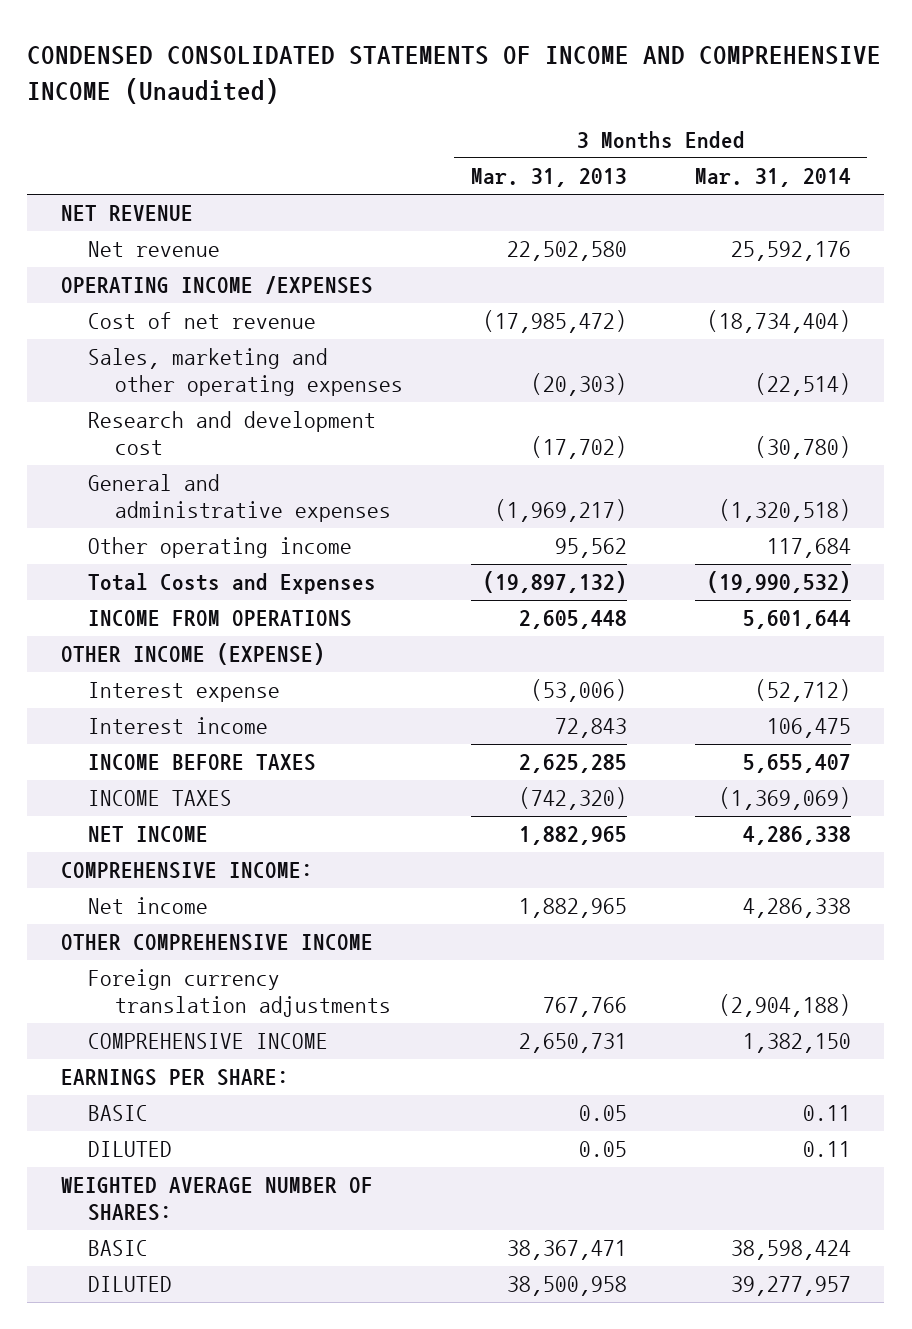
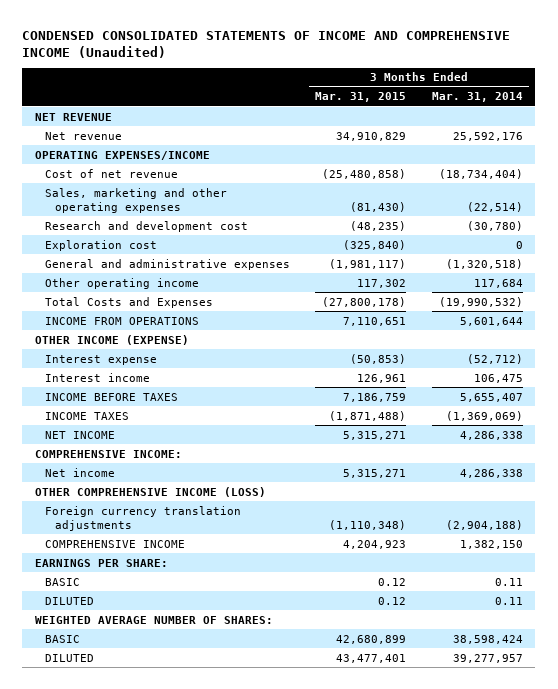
[470,168,627,188] Mar. 31, 2013 -> none
none -> [315,92,407,103] Mar. 31, 2015
[61,276,374,295] OPERATING INCOME /EXPENSES -> [34,150,210,160] OPERATING EXPENSES/INCOME
none -> [45,239,158,251] Exploration cost
[61,934,374,952] OTHER COMPREHENSIVE INCOME -> [34,486,266,497] OTHER COMPREHENSIVE INCOME (LOSS)

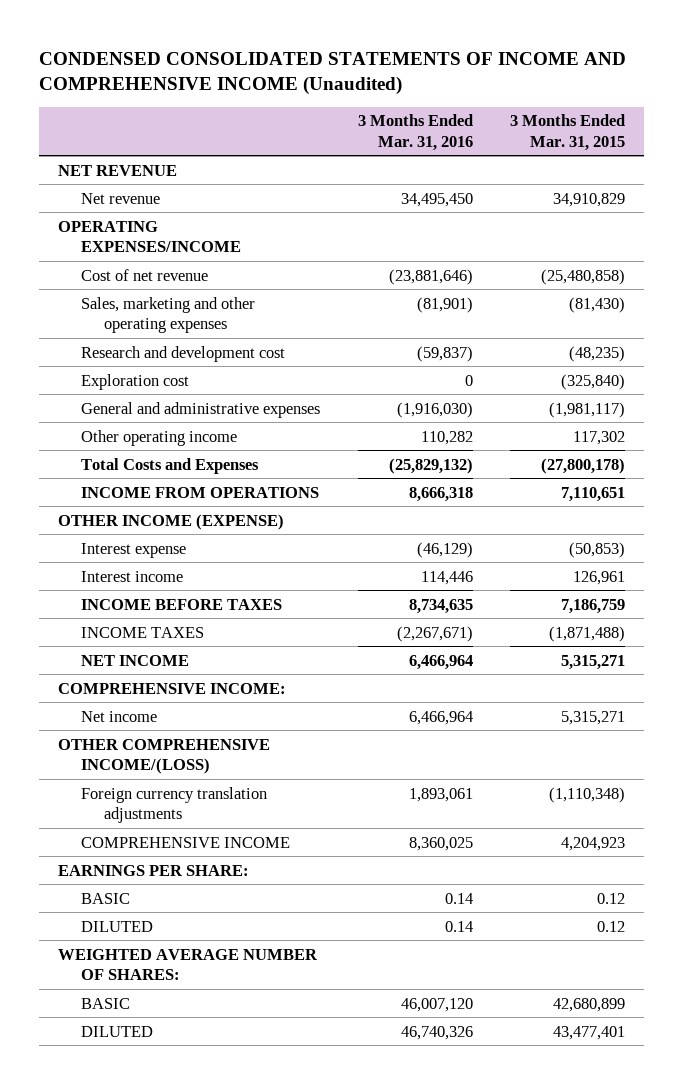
[431,92,523,103] Mar. 31, 2014 -> none
none -> [357,114,473,151] 3 Months Ended Mar. 31, 2016
[34,486,266,497] OTHER COMPREHENSIVE INCOME (LOSS) -> [57,738,270,774] OTHER COMPREHENSIVE INCOME/(LOSS)

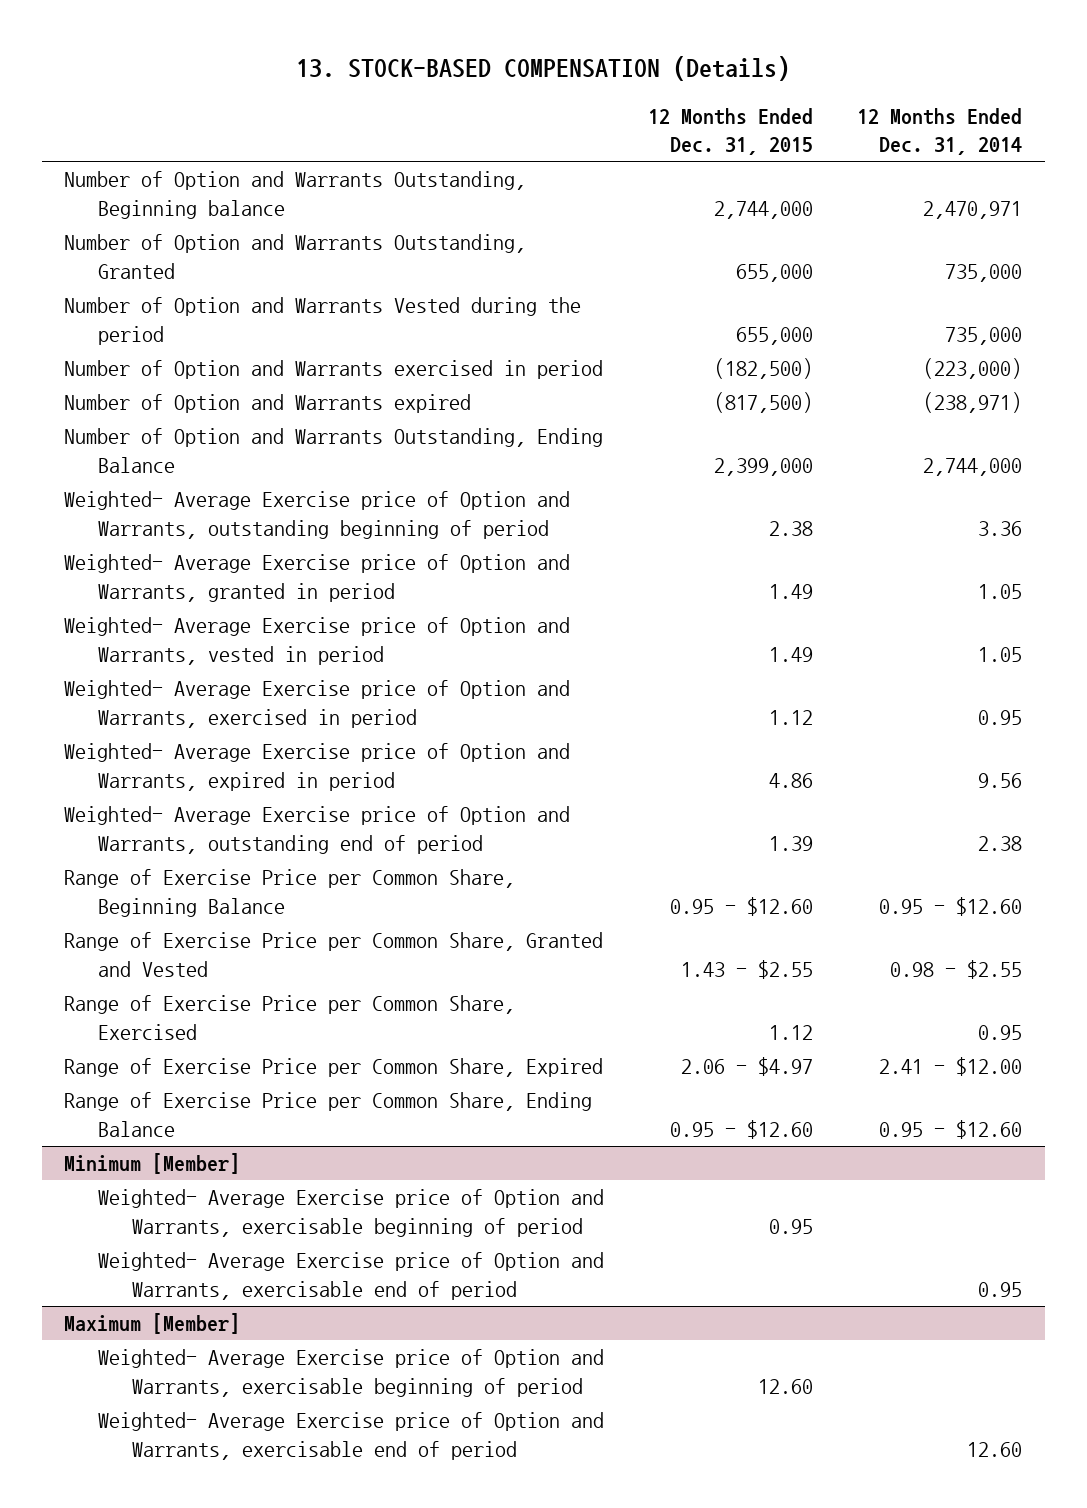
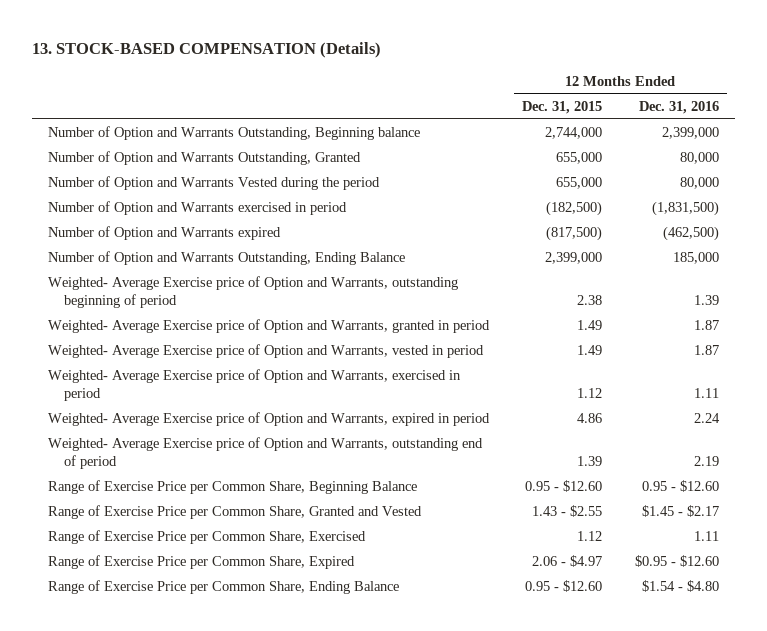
[857,107,1023,155] 12 Months Ended Dec. 31, 2014 -> none
none -> [638,100,719,114] Dec. 31, 2016
[64,1153,241,1175] Minimum [Member] -> none
[98,1189,605,1237] Weighted- Average Exercise price of Option and Warrants, exercisable beginning of period -> none
[98,1252,605,1300] Weighted- Average Exercise price of Option and Warrants, exercisable end of period -> none
[64,1313,241,1335] Maximum [Member] -> none
[98,1349,605,1397] Weighted- Average Exercise price of Option and Warrants, exercisable beginning of period -> none
[98,1412,605,1460] Weighted- Average Exercise price of Option and Warrants, exercisable end of period -> none

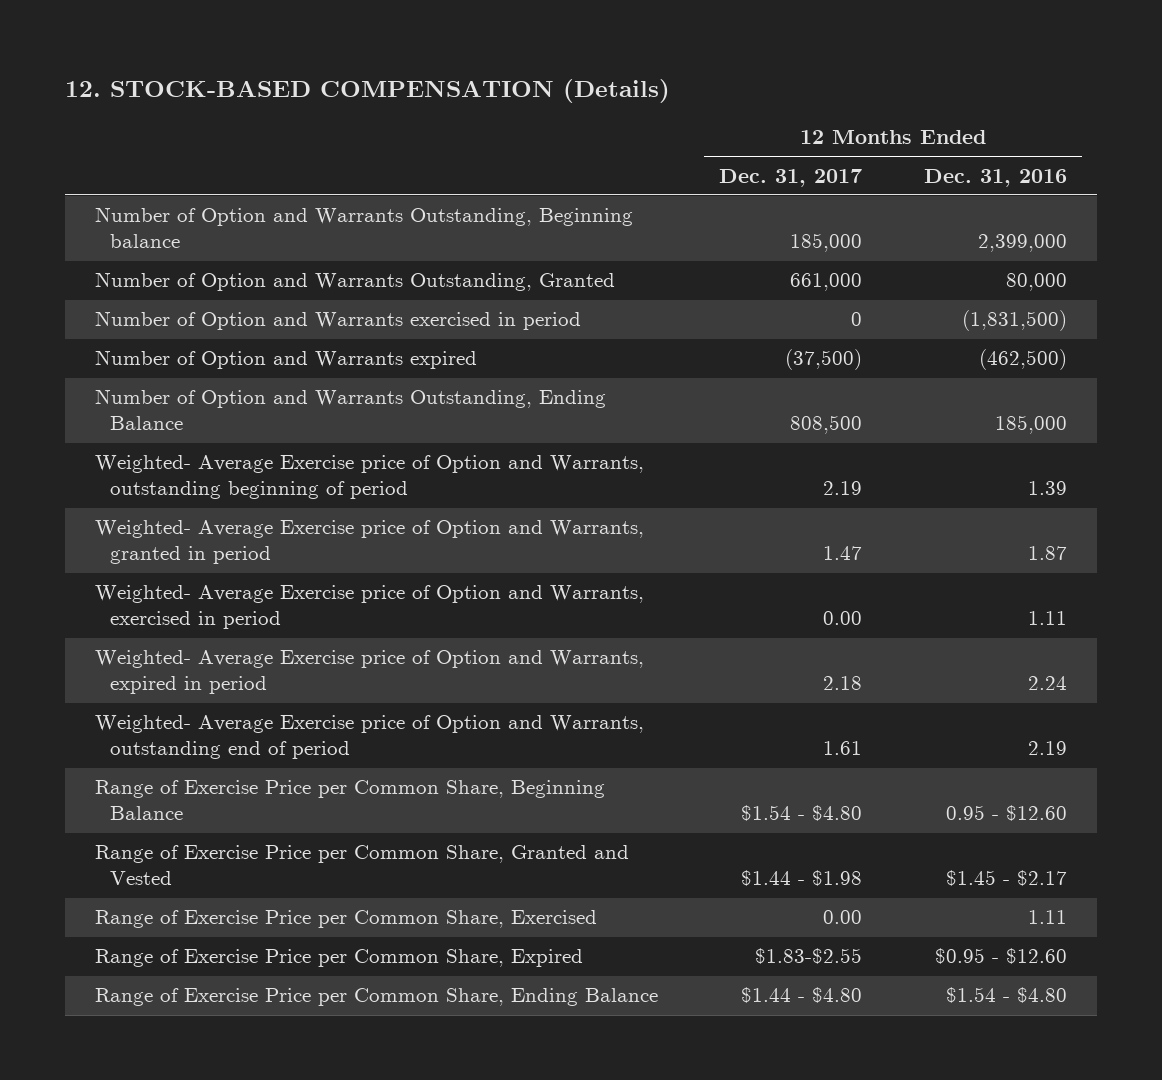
[31,42,381,59] 13. STOCK-BASED COMPENSATION (Details) -> [64,78,670,103] 12. STOCK-BASED COMPENSATION (Details)
[522,100,603,114] Dec. 31, 2015 -> none
none -> [719,168,863,187] Dec. 31, 2017
[48,176,381,191] Number of Option and Warrants Vested during the period -> none
[48,344,485,359] Weighted- Average Exercise price of Option and Warrants, vested in period -> none

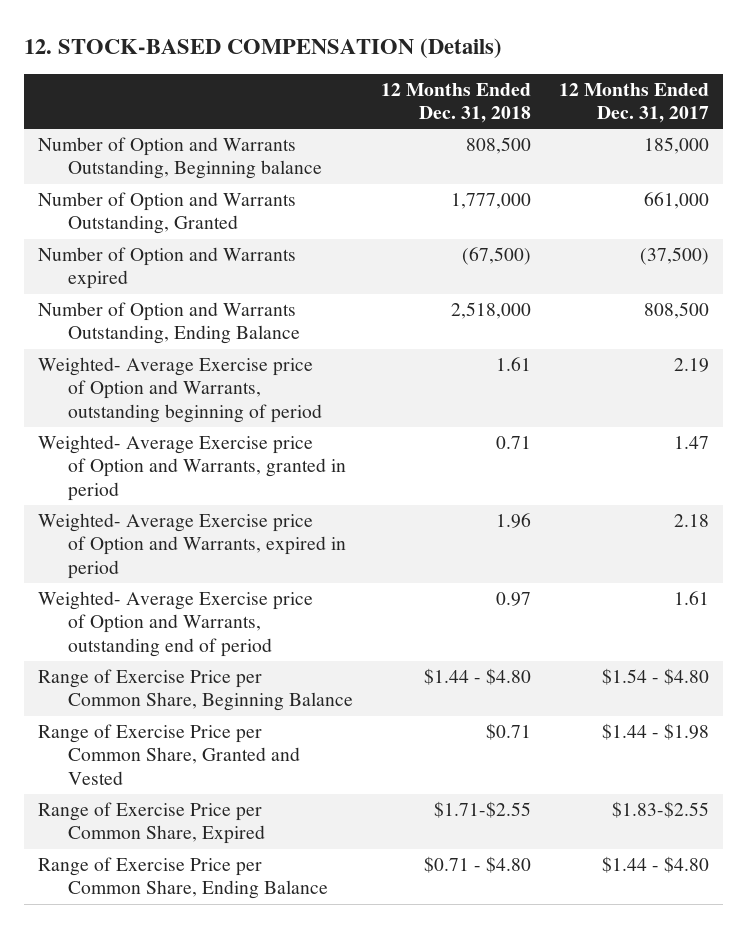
[923,168,1067,187] Dec. 31, 2016 -> none
none -> [381,82,532,124] 12 Months Ended Dec. 31, 2018
[95,311,582,331] Number of Option and Warrants exercised in period -> none
[95,585,645,630] Weighted- Average Exercise price of Option and Warrants, exercised in period -> none
[95,910,598,929] Range of Exercise Price per Common Share, Exercised -> none

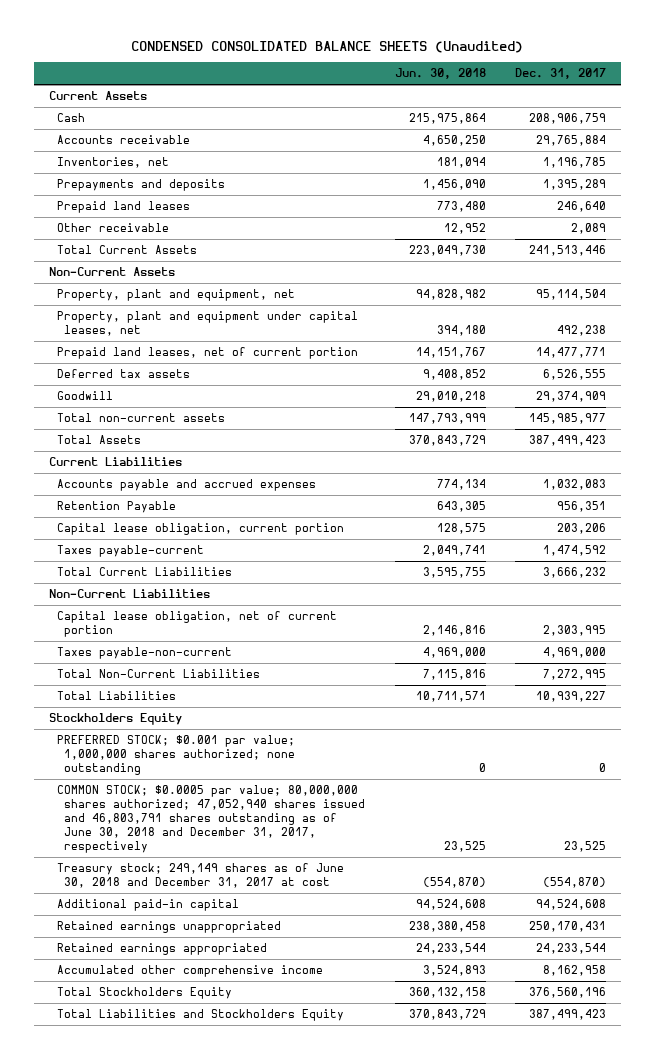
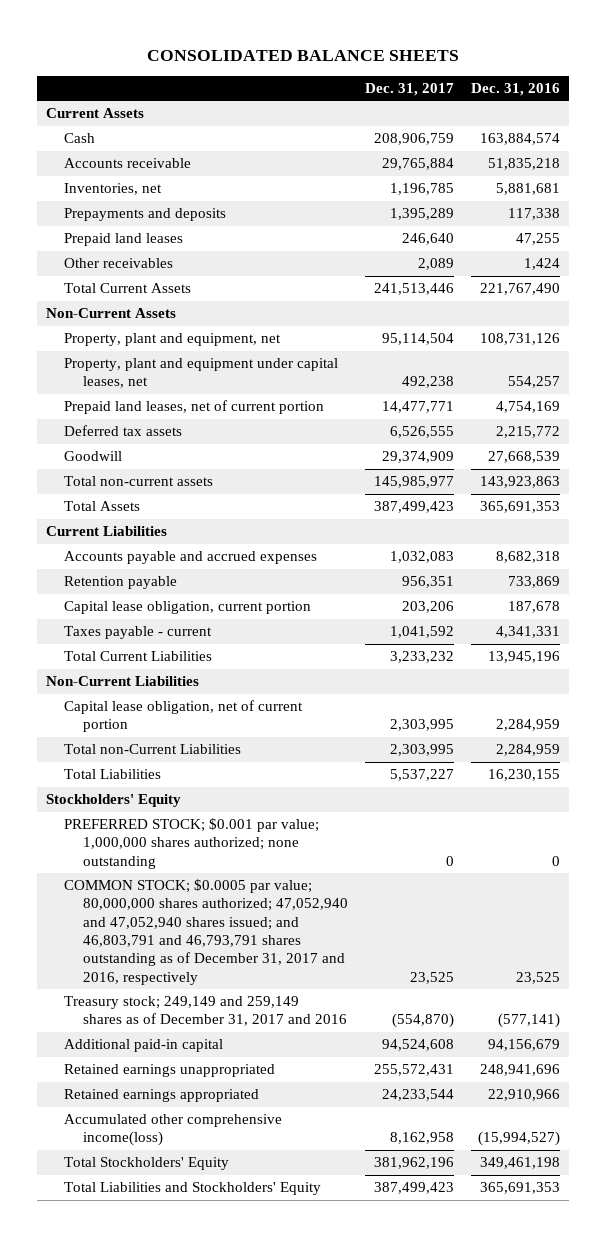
[131,41,524,54] CONDENSED CONSOLIDATED BALANCE SHEETS (Unaudited) -> [146,49,459,61] CONSOLIDATED BALANCE SHEETS
[394,68,486,80] Jun. 30, 2018 -> none
none -> [470,82,560,96] Dec. 31, 2016
[56,223,169,233] Other receivable -> [64,258,174,269] Other receivables
[56,501,176,514] Retention Payable -> [64,576,178,590] Retention payable
[56,545,204,558] Taxes payable-current -> [64,626,213,640] Taxes payable - current
[543,545,607,557] 1,474,592 -> [389,626,454,639] 1,041,592
[543,567,607,579] 3,666,232 -> [389,651,454,664] 3,233,232
[56,647,232,660] Taxes payable-non-current -> none
[56,669,260,679] Total Non-Current Liabilities -> [64,744,242,755] Total non-Current Liabilities
[543,669,607,681] 7,272,995 -> [389,744,454,757] 2,303,995
[536,691,607,703] 10,939,227 -> [389,769,454,782] 5,537,227
[48,713,182,726] Stockholders Equity -> [45,794,181,808] Stockholders' Equity
[56,785,366,854] COMMON STOCK; $0.0005 par value; 80,000,000 shares authorized; 47,052,940 shares issued and 46,803,791 shares outstanding as of June 30, 2018 and December 31, 2017, respectively -> [64,879,348,985] COMMON STOCK; $0.0005 par value; 80,000,000 shares authorized; 47,052,940 and 47,052,940 shares issued; and 46,803,791 and 46,793,791 shares outstanding as of December 31, 2017 and 2016, respectively
[56,863,344,889] Treasury stock; 249,149 shares as of June 30, 2018 and December 31, 2017 at cost -> [64,996,347,1027] Treasury stock; 249,149 and 259,149 shares as of December 31, 2017 and 2016
[529,921,607,933] 250,170,431 -> [373,1064,454,1077] 255,572,431
[56,965,323,978] Accumulated other comprehensive income -> [64,1114,283,1147] Accumulated other comprehensive income(loss)
[56,987,232,1000] Total Stockholders Equity -> [64,1157,230,1171] Total Stockholders' Equity
[529,987,607,999] 376,560,196 -> [373,1157,454,1170] 381,962,196
[56,1009,344,1022] Total Liabilities and Stockholders Equity -> [64,1182,322,1196] Total Liabilities and Stockholders' Equity

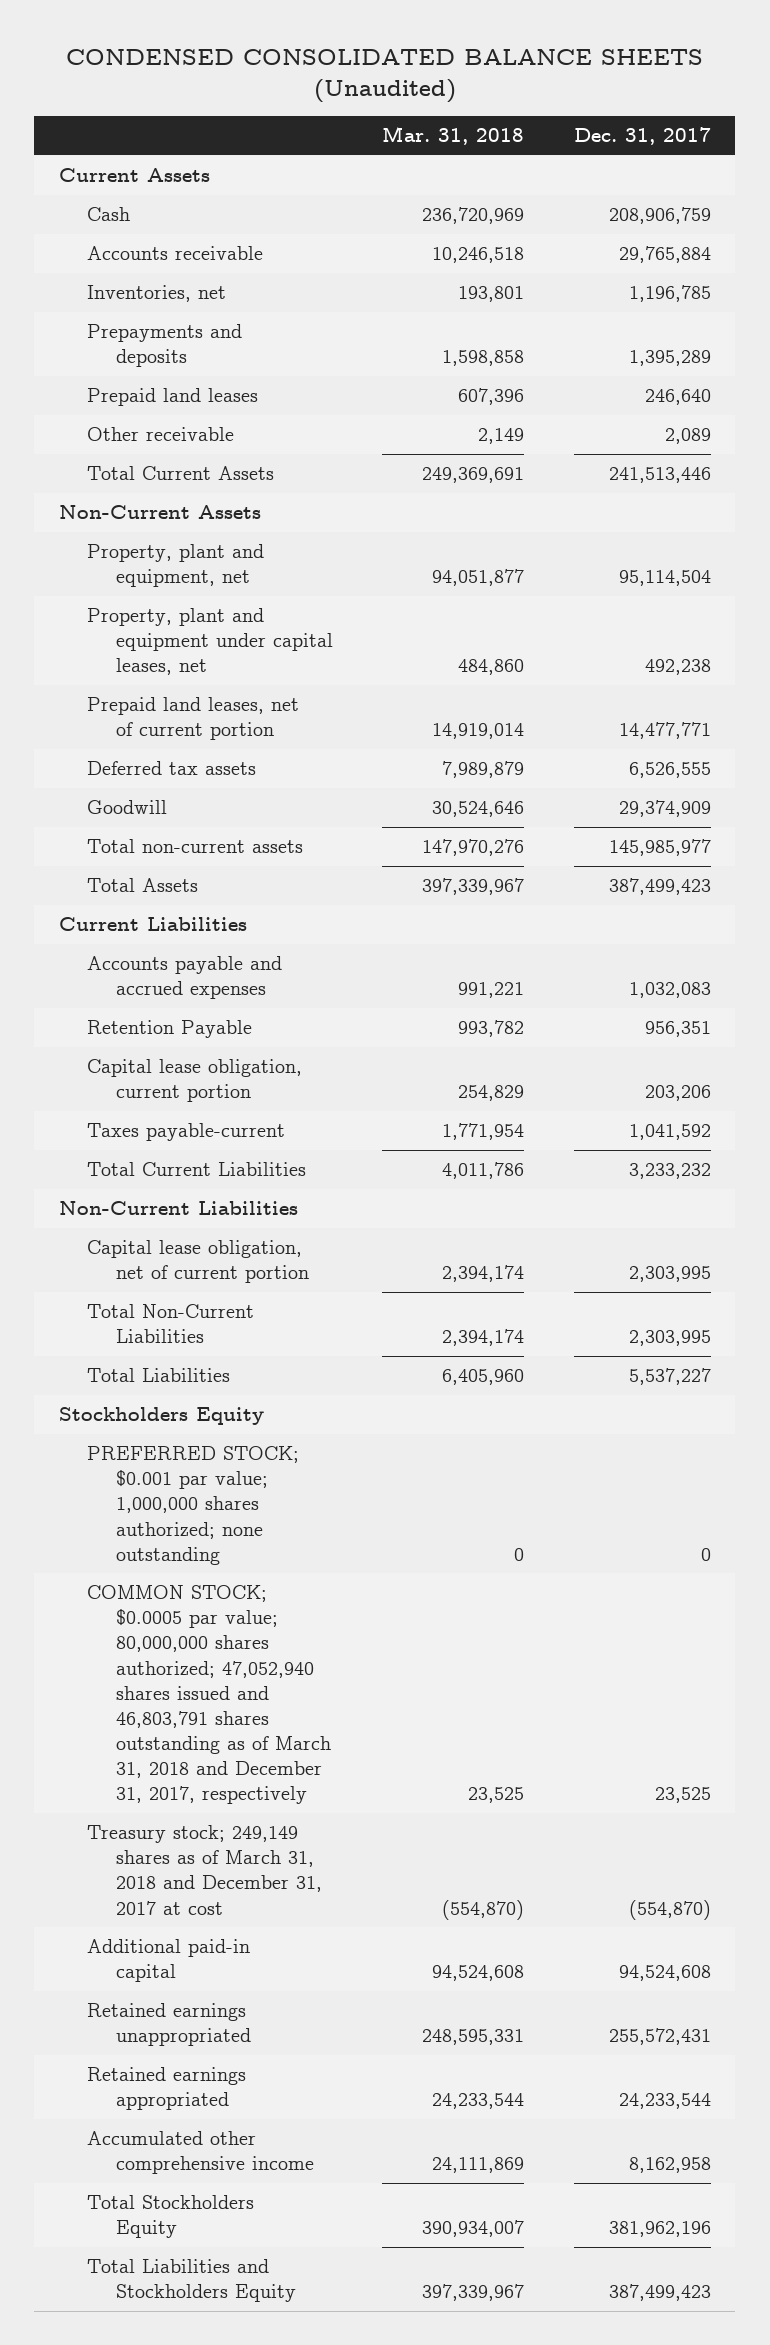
[146,49,459,61] CONSOLIDATED BALANCE SHEETS -> [65,49,703,103] CONDENSED CONSOLIDATED BALANCE SHEETS (Unaudited)
[470,82,560,96] Dec. 31, 2016 -> none
none -> [382,125,525,145] Mar. 31, 2018
[64,258,174,269] Other receivables -> [87,427,235,442] Other receivable
[64,576,178,590] Retention payable -> [87,1020,253,1039] Retention Payable
[64,626,213,640] Taxes payable - current -> [87,1123,286,1142] Taxes payable-current
[64,744,242,755] Total non-Current Liabilities -> [87,1304,255,1344] Total Non-Current Liabilities
[45,794,181,808] Stockholders' Equity -> [59,1407,265,1426] Stockholders Equity
[64,879,348,985] COMMON STOCK; $0.0005 par value; 80,000,000 shares authorized; 47,052,940 and 47,052,940 shares issued; and 46,803,791 and 46,793,791 shares outstanding as of December 31, 2017 and 2016, respectively -> [87,1585,331,1805] COMMON STOCK; $0.0005 par value; 80,000,000 shares authorized; 47,052,940 shares issued and 46,803,791 shares outstanding as of March 31, 2018 and December 31, 2017, respectively
[64,996,347,1027] Treasury stock; 249,149 and 259,149 shares as of December 31, 2017 and 2016 -> [87,1825,322,1915] Treasury stock; 249,149 shares as of March 31, 2018 and December 31, 2017 at cost
[64,1114,283,1147] Accumulated other comprehensive income(loss) -> [87,2131,314,2175] Accumulated other comprehensive income
[64,1157,230,1171] Total Stockholders' Equity -> [87,2195,255,2239] Total Stockholders Equity
[64,1182,322,1196] Total Liabilities and Stockholders' Equity -> [87,2259,296,2303] Total Liabilities and Stockholders Equity

